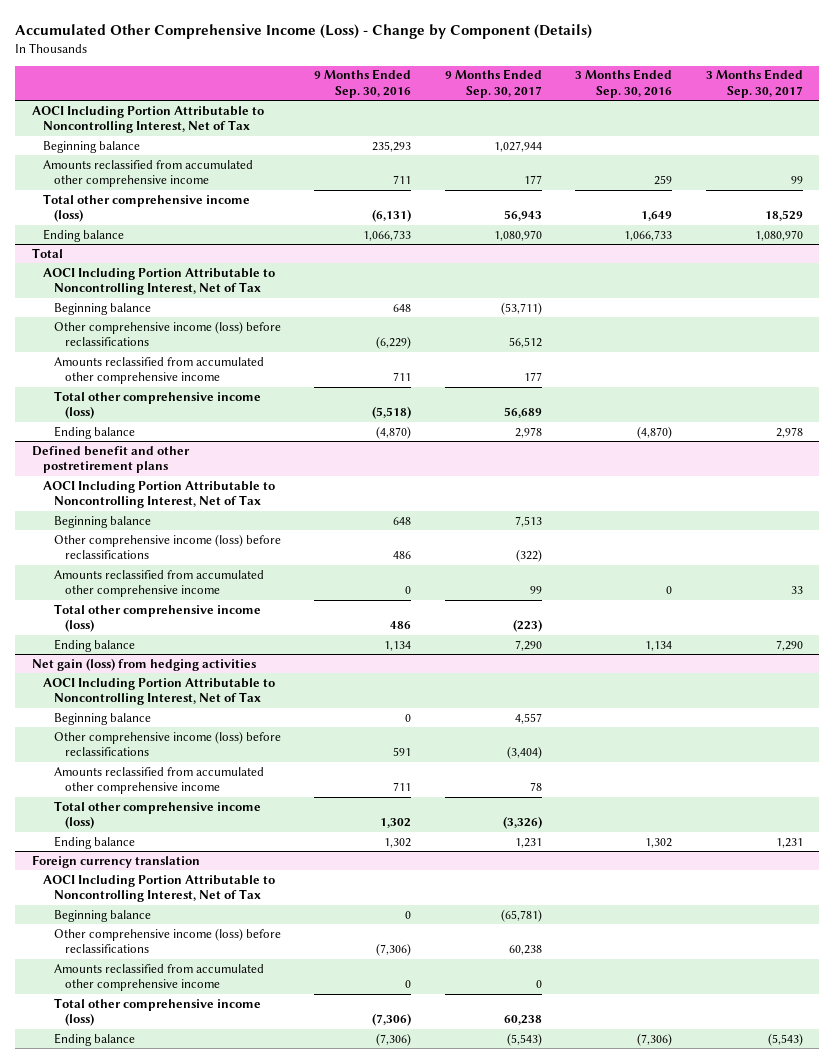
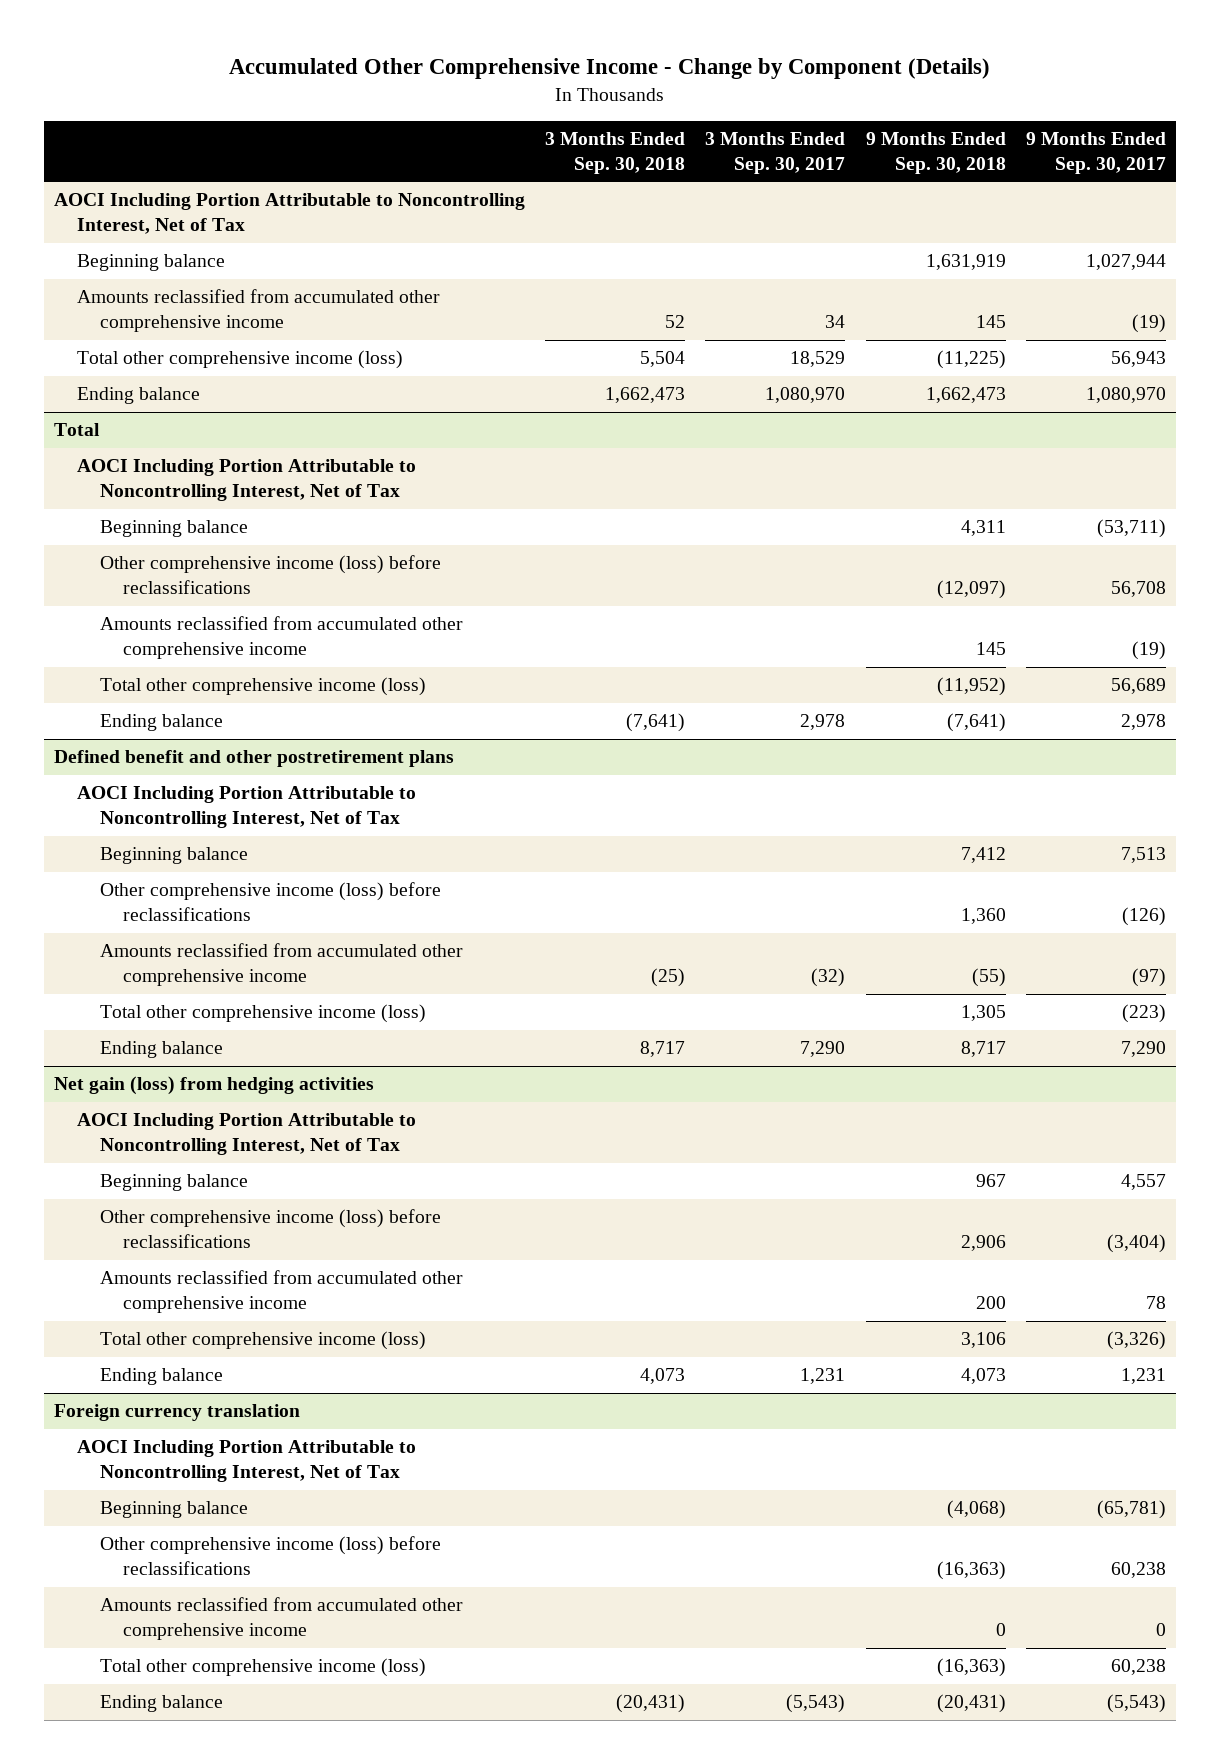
[15,24,593,40] Accumulated Other Comprehensive Income (Loss) - Change by Component (Details) -> [228,58,990,80] Accumulated Other Comprehensive Income - Change by Component (Details)
[314,69,412,98] 9 Months Ended Sep. 30, 2016 -> none
[575,69,673,98] 3 Months Ended Sep. 30, 2016 -> none
none -> [545,131,686,174] 3 Months Ended Sep. 30, 2018
none -> [865,131,1006,174] 9 Months Ended Sep. 30, 2018
[523,175,542,185] 177 -> [1131,314,1166,334] (19)
[790,176,803,185] 99 -> [825,315,846,329] 34
[508,337,542,349] 56,512 -> [1110,581,1166,598] 56,708
[523,372,542,382] 177 -> [1131,641,1166,661] (19)
[515,549,542,563] (322) -> [1121,907,1166,927] (126)
[529,586,542,595] 99 -> [1131,968,1166,988] (97)
[790,586,803,595] 33 -> [811,968,846,988] (32)

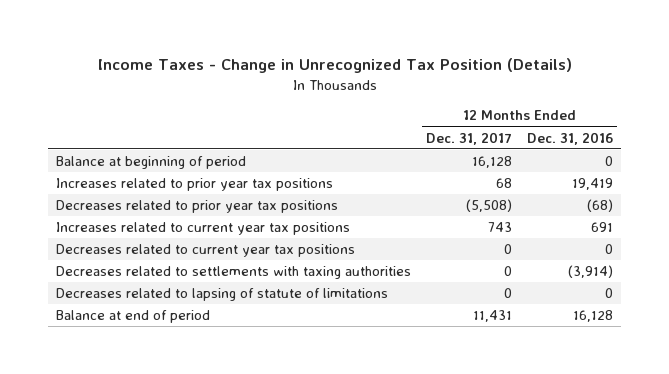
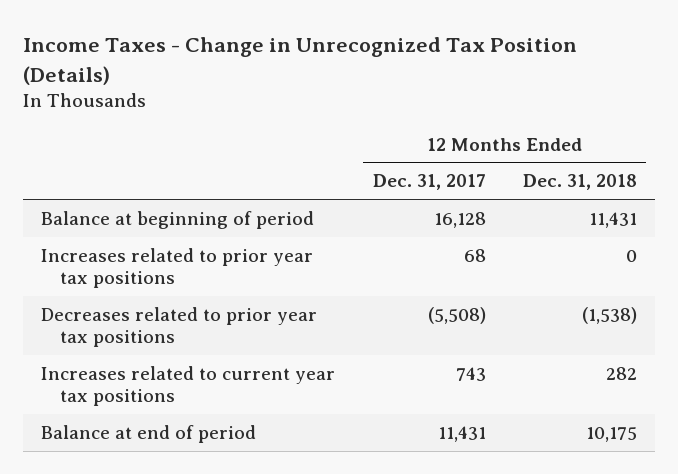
[527,131,614,145] Dec. 31, 2016 -> none
none -> [522,174,637,191] Dec. 31, 2018
[55,244,355,258] Decreases related to current year tax positions -> none
[55,266,411,280] Decreases related to settlements with taxing authorities -> none
[55,288,388,302] Decreases related to lapsing of statute of limitations -> none

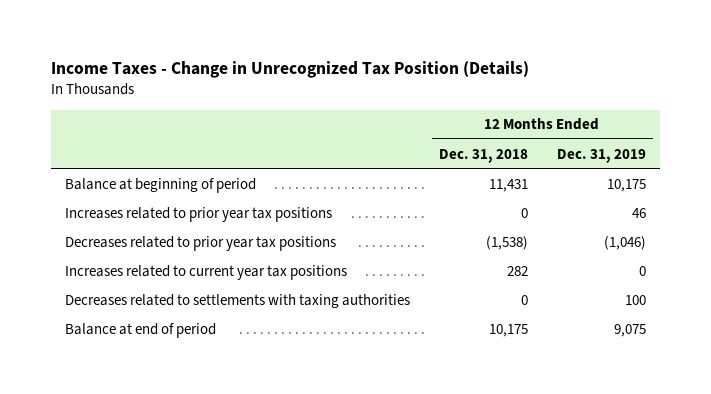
[372,174,486,191] Dec. 31, 2017 -> none
none -> [556,148,646,163] Dec. 31, 2019
none -> [65,293,411,308] Decreases related to settlements with taxing authorities

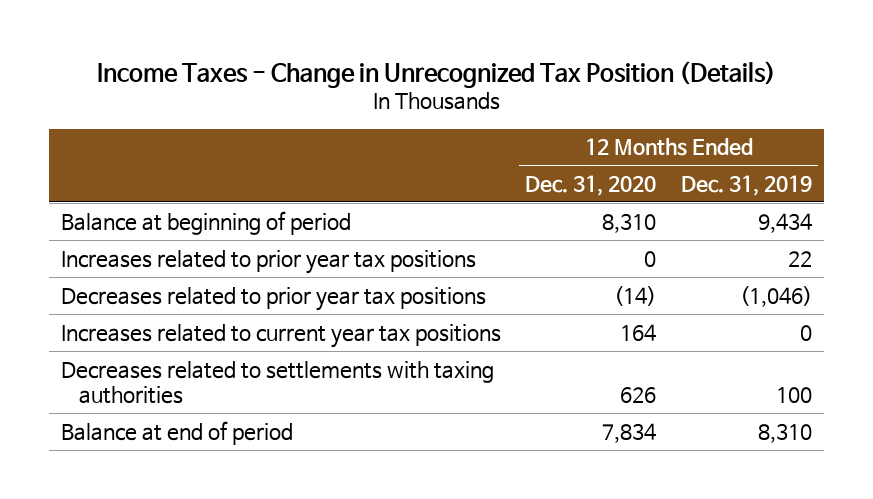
[439,148,529,163] Dec. 31, 2018 -> none
none -> [525,174,657,196] Dec. 31, 2020
[606,178,646,192] 10,175 -> [757,212,812,233] 9,434
[631,207,646,218] 46 -> [787,250,812,267] 22
[613,323,646,337] 9,075 -> [757,422,812,443] 8,310

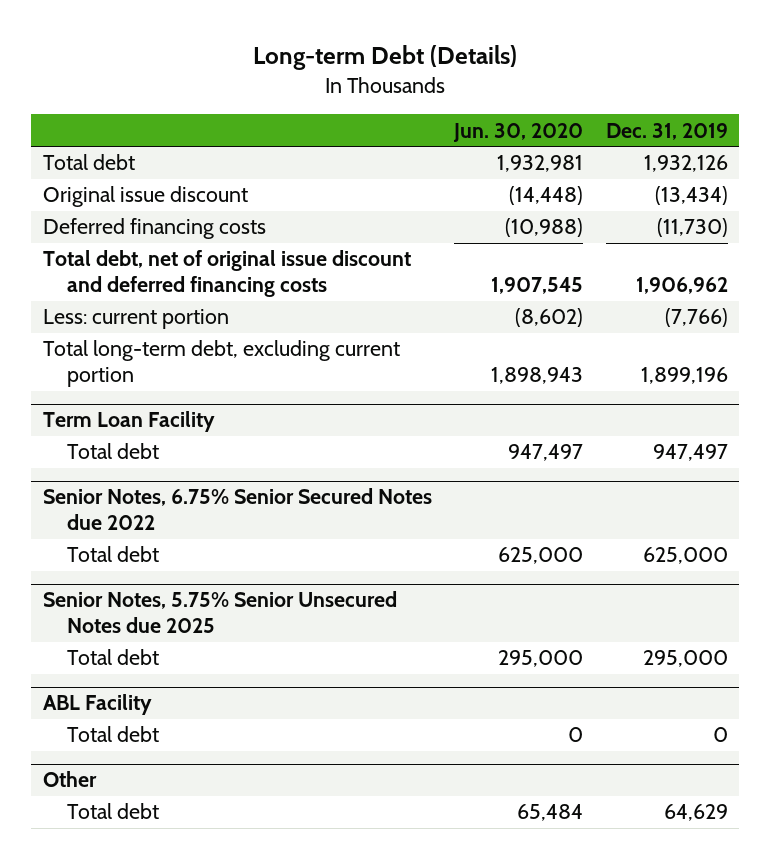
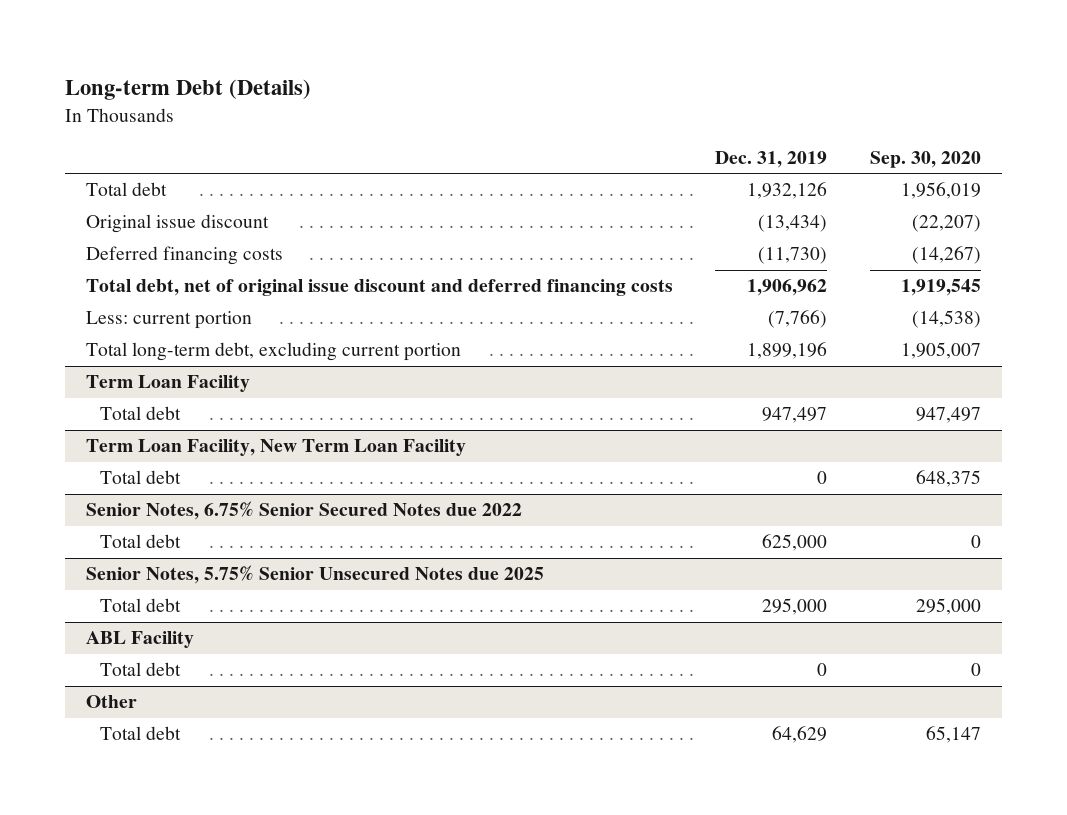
[453,122,584,142] Jun. 30, 2020 -> none
none -> [869,150,981,168] Sep. 30, 2020
none -> [86,439,467,457] Term Loan Facility, New Term Loan Facility
none -> [100,470,182,485] Total debt

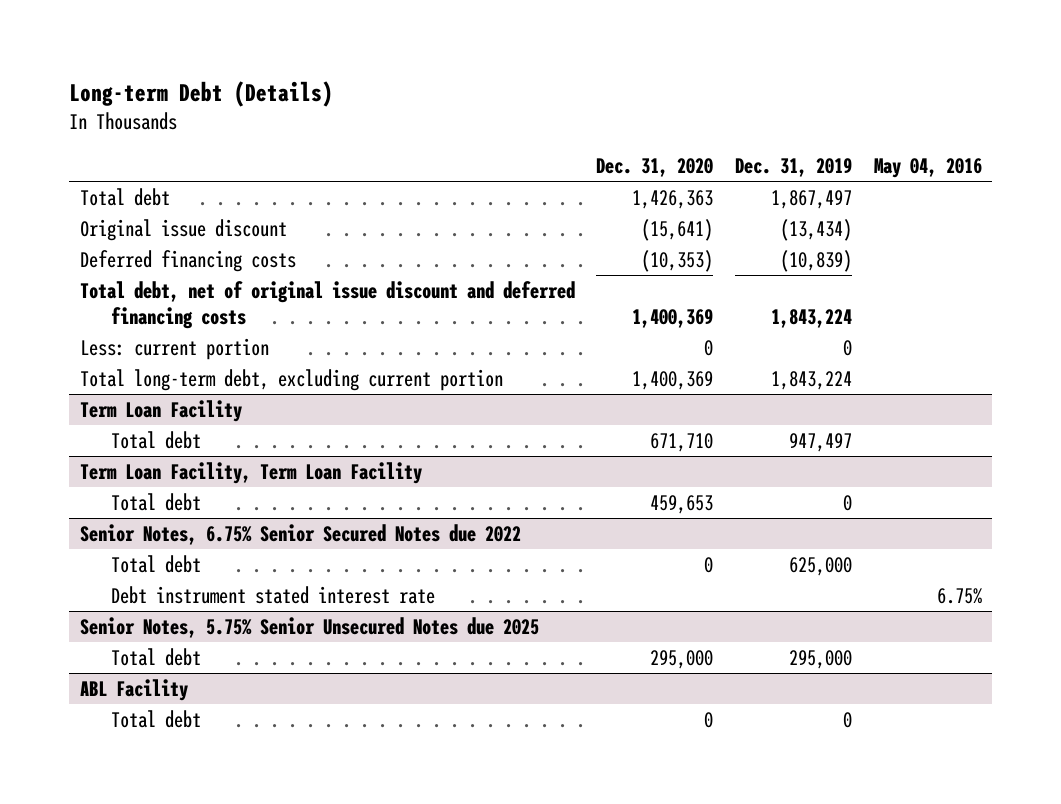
[869,150,981,168] Sep. 30, 2020 -> none
none -> [596,158,714,178] Dec. 31, 2020
none -> [873,158,982,179] May 04, 2016
[747,182,828,200] 1,932,126 -> [770,189,852,209] 1,867,497
[758,247,828,265] (11,730) -> [779,249,852,272] (10,839)
[747,279,828,297] 1,906,962 -> [770,308,852,328] 1,843,224
[768,310,828,329] (7,766) -> [842,339,852,356] 0
[747,342,828,360] 1,899,196 -> [770,370,852,390] 1,843,224
[86,439,467,457] Term Loan Facility, New Term Loan Facility -> [79,461,422,484] Term Loan Facility, Term Loan Facility
none -> [110,585,435,604] Debt instrument stated interest rate
[86,695,138,709] Other -> none
[100,726,182,741] Total debt -> none

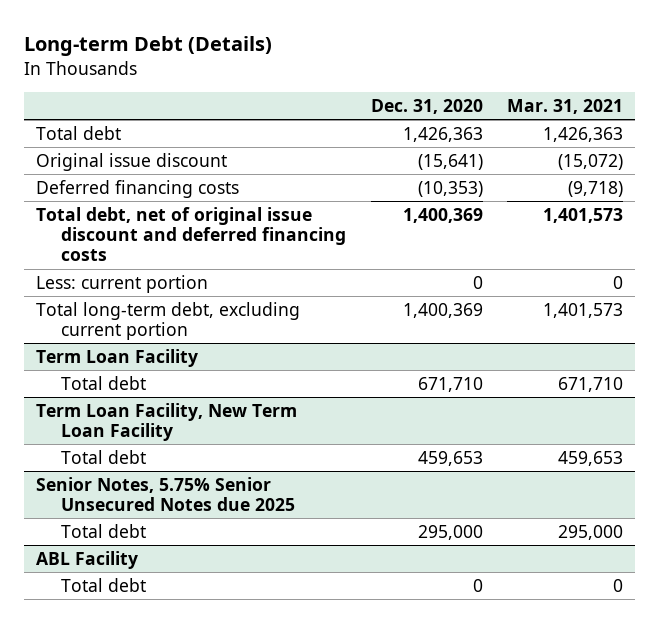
[734,158,852,178] Dec. 31, 2019 -> none
[873,158,982,179] May 04, 2016 -> none
none -> [506,98,623,114] Mar. 31, 2021
[79,461,422,484] Term Loan Facility, Term Loan Facility -> [35,402,297,442] Term Loan Facility, New Term Loan Facility
[79,523,521,545] Senior Notes, 6.75% Senior Secured Notes due 2022 -> none
[110,554,201,573] Total debt -> none
[110,585,435,604] Debt instrument stated interest rate -> none

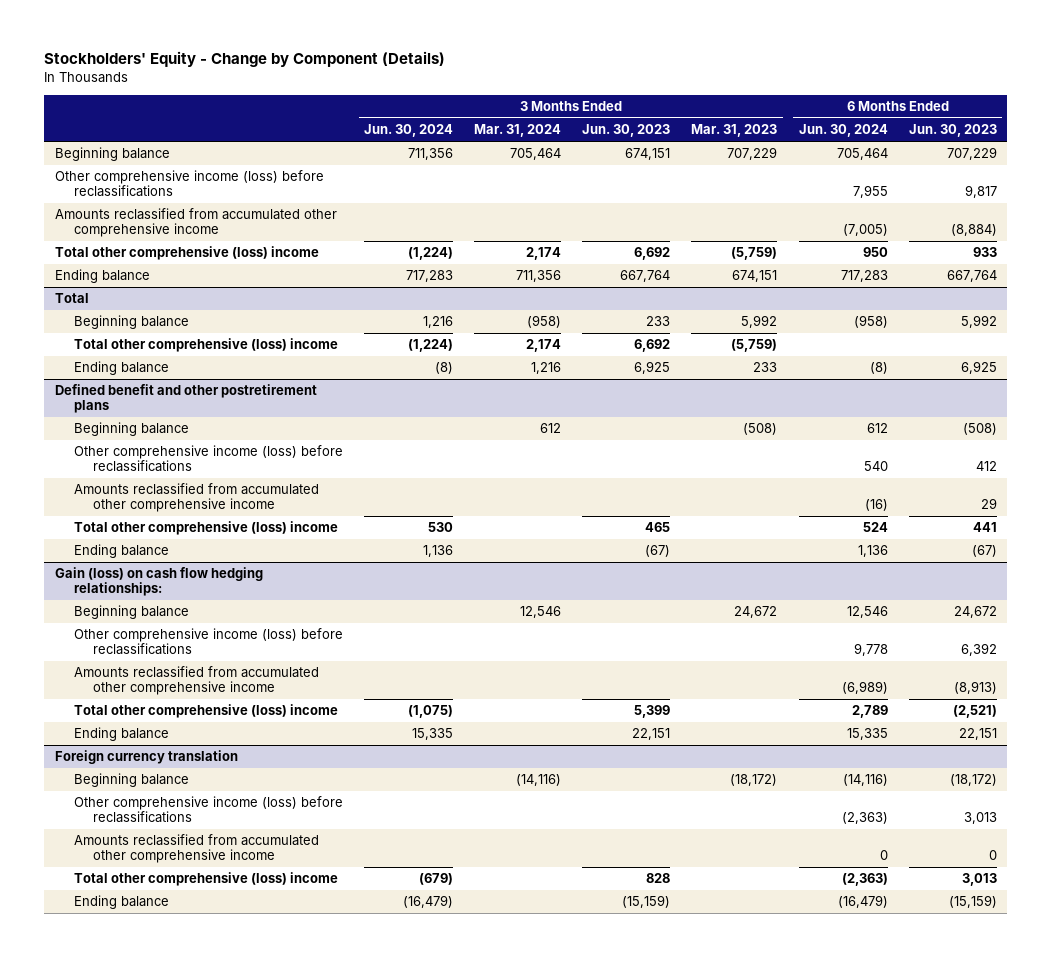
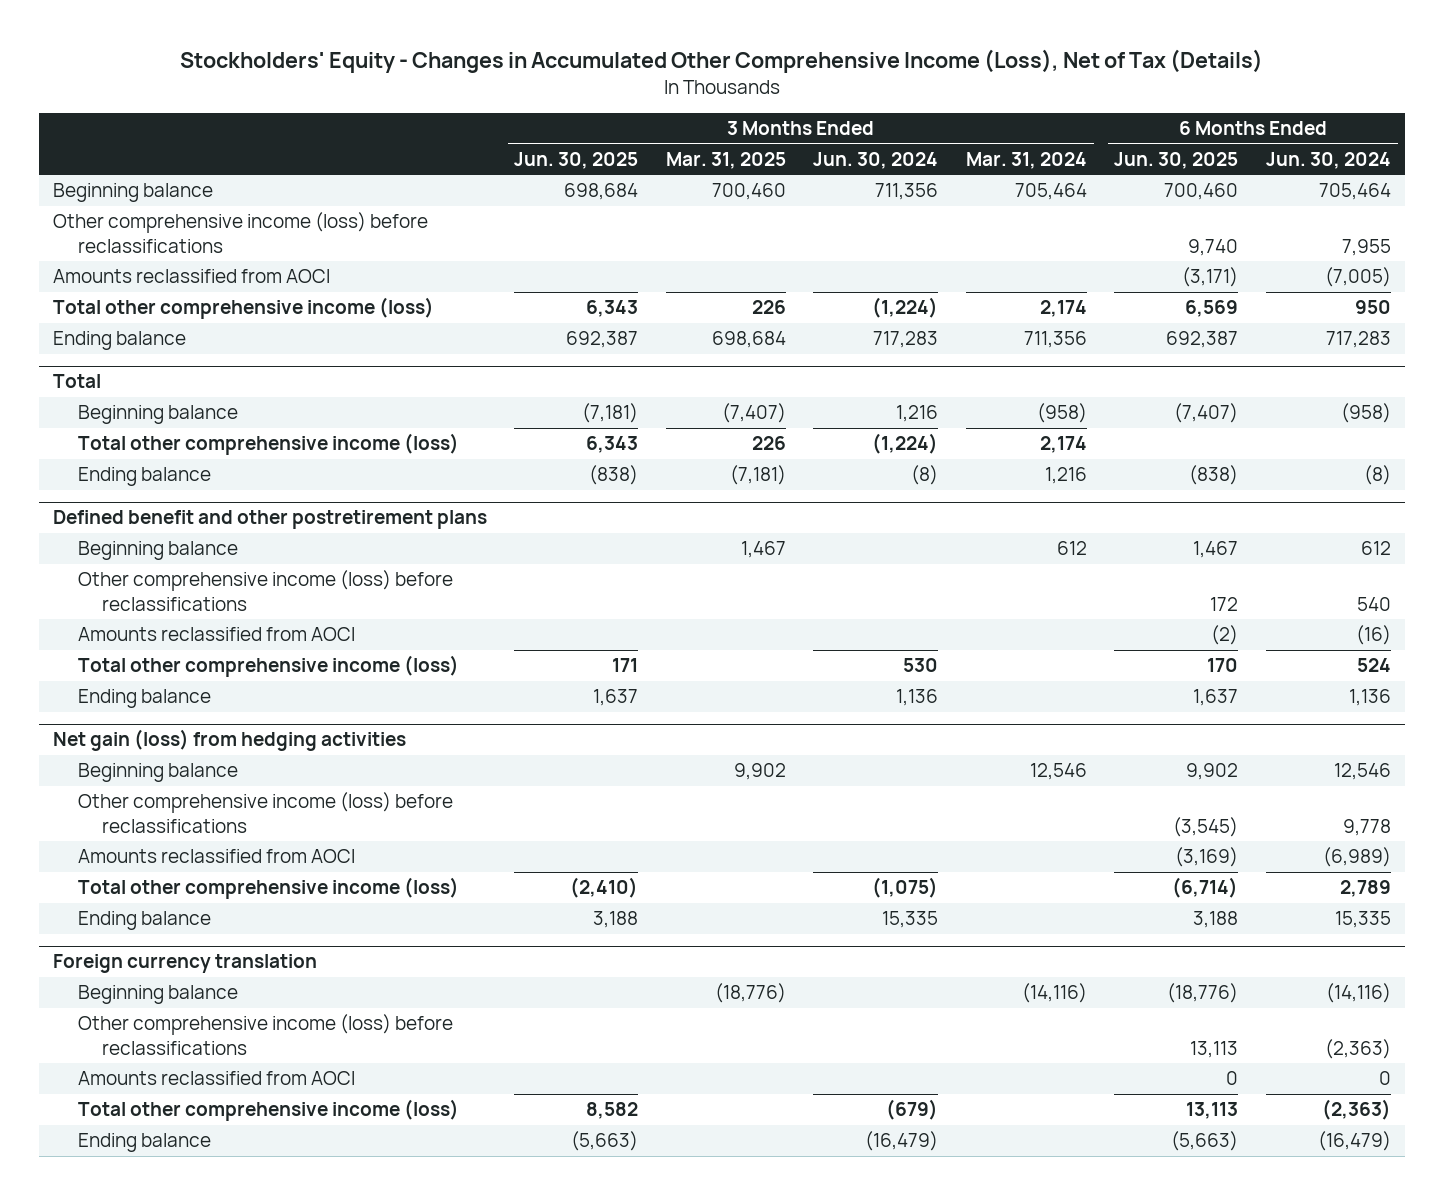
[44,51,446,68] Stockholders' Equity - Change by Component (Details) -> [179,49,1263,74] Stockholders' Equity - Changes in Accumulated Other Comprehensive Income (Loss), Net of Tax (Details)
[582,124,671,138] Jun. 30, 2023 -> none
[691,124,778,138] Mar. 31, 2023 -> none
[908,124,997,138] Jun. 30, 2023 -> none
none -> [514,151,639,169] Jun. 30, 2025
none -> [665,151,786,169] Mar. 31, 2025
none -> [1114,151,1239,169] Jun. 30, 2025
[55,208,338,238] Amounts reclassified from accumulated other comprehensive income -> [52,269,330,284] Amounts reclassified from AOCI
[55,246,320,261] Total other comprehensive (loss) income -> [52,297,434,320] Total other comprehensive income (loss)
[73,338,338,353] Total other comprehensive (loss) income -> [77,433,459,456] Total other comprehensive income (loss)
[73,483,319,513] Amounts reclassified from accumulated other comprehensive income -> [77,627,355,642] Amounts reclassified from AOCI
[73,521,338,536] Total other comprehensive (loss) income -> [77,655,459,678] Total other comprehensive income (loss)
[55,567,264,597] Gain (loss) on cash flow hedging relationships: -> [52,729,406,752] Net gain (loss) from hedging activities
[73,666,319,696] Amounts reclassified from accumulated other comprehensive income -> [77,849,355,864] Amounts reclassified from AOCI
[73,704,338,719] Total other comprehensive (loss) income -> [77,877,459,900] Total other comprehensive income (loss)
[73,834,319,864] Amounts reclassified from accumulated other comprehensive income -> [77,1071,355,1086] Amounts reclassified from AOCI
[73,872,338,887] Total other comprehensive (loss) income -> [77,1099,459,1122] Total other comprehensive income (loss)

